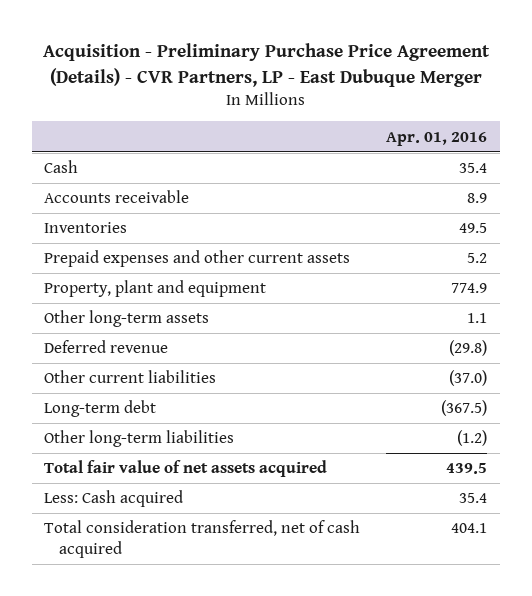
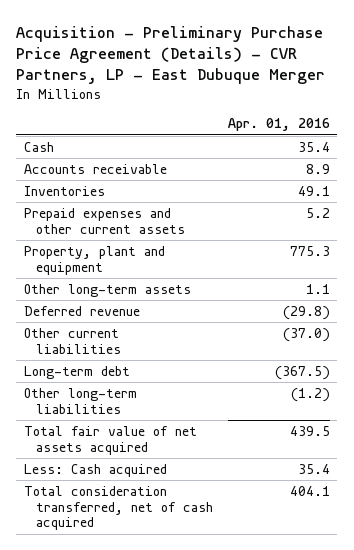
[459,223,488,234] 49.5 -> [297,185,330,196] 49.1
[451,283,488,294] 774.9 -> [289,245,330,256] 775.3

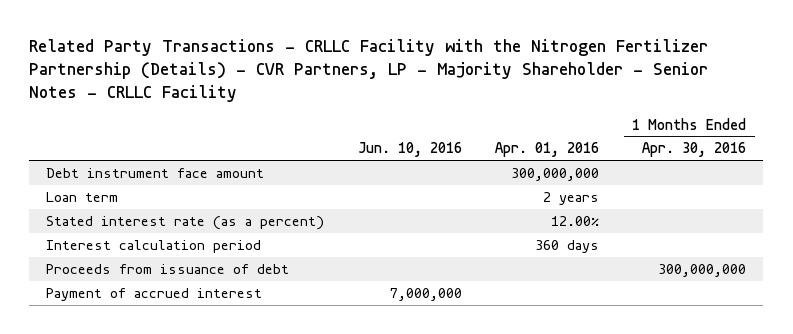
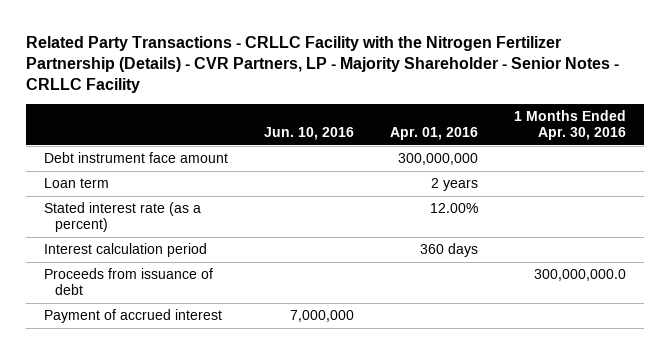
[658,263,747,277] 300,000,000 -> [534,269,627,282] 300,000,000.0

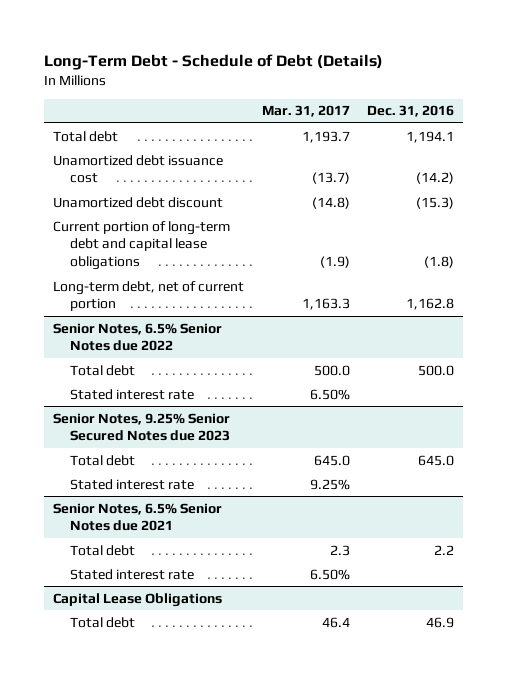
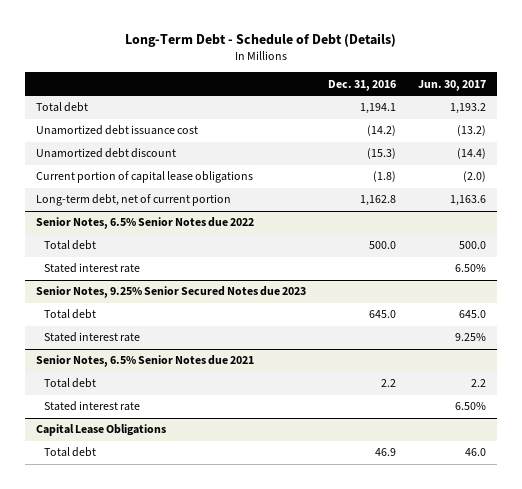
[261,105,350,118] Mar. 31, 2017 -> none
none -> [417,79,486,91] Jun. 30, 2017
[52,220,230,271] Current portion of long-term debt and capital lease obligations -> [35,171,253,184] Current portion of capital lease obligations

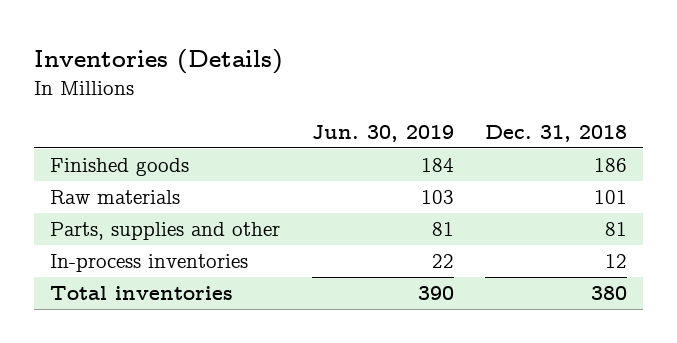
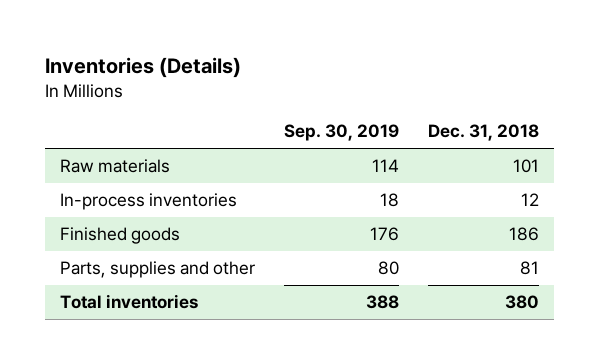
[311,124,454,142] Jun. 30, 2019 -> none
none -> [284,124,400,142] Sep. 30, 2019
[50,158,190,177] Finished goods -> [59,227,180,245] Finished goods
[50,222,281,241] Parts, supplies and other -> [59,261,255,279] Parts, supplies and other

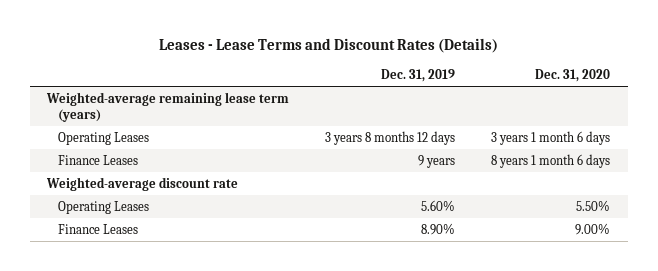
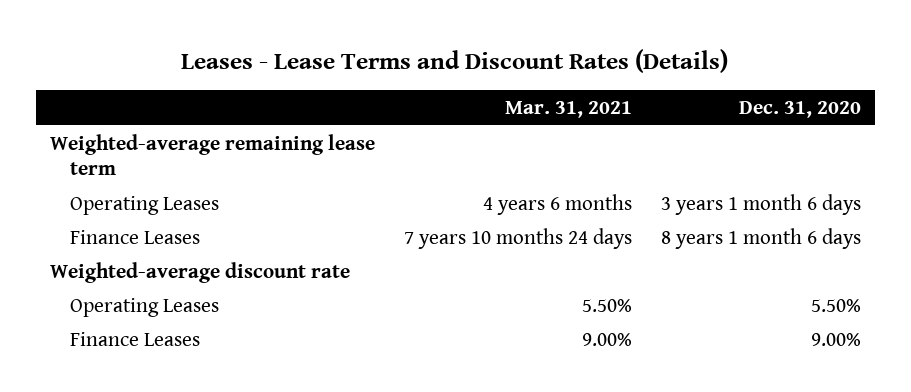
[381,68,456,82] Dec. 31, 2019 -> none
none -> [504,101,632,119] Mar. 31, 2021
[46,92,290,123] Weighted-average remaining lease term (years) -> [50,133,376,176] Weighted-average remaining lease term

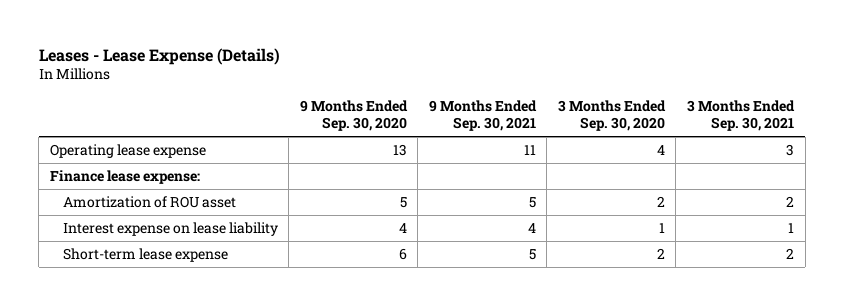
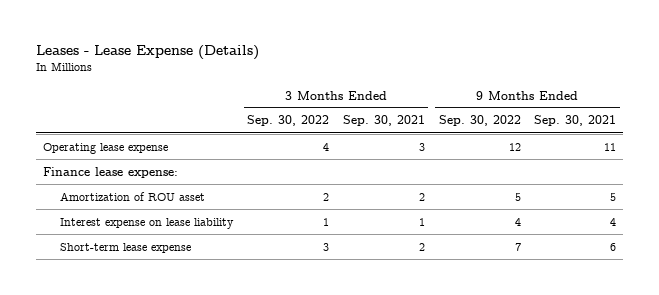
[299,100,408,132] 9 Months Ended Sep. 30, 2020 -> none
[557,100,666,132] 3 Months Ended Sep. 30, 2020 -> none
none -> [246,115,329,127] Sep. 30, 2022
none -> [438,115,521,127] Sep. 30, 2022
[528,248,536,260] 5 -> [610,242,617,251] 6

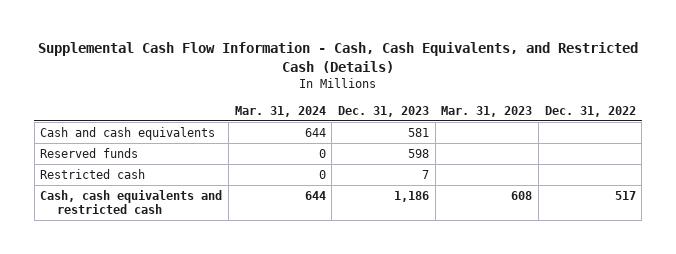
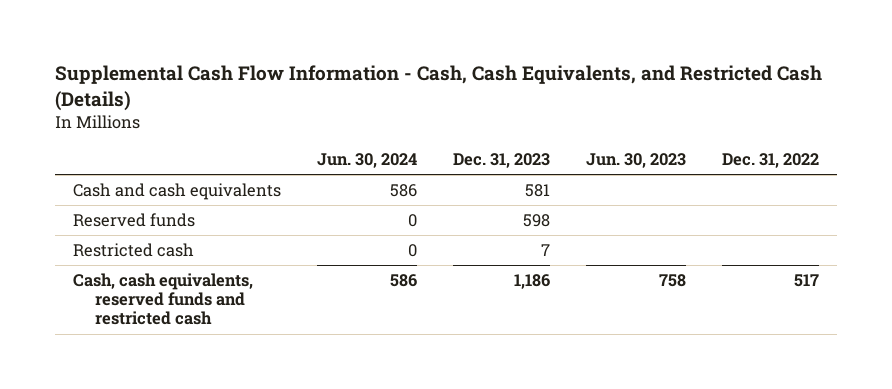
[234,106,326,118] Mar. 31, 2024 -> none
[441,106,533,118] Mar. 31, 2023 -> none
none -> [317,153,418,169] Jun. 30, 2024
none -> [586,153,687,169] Jun. 30, 2023
[40,189,223,214] Cash, cash equivalents and restricted cash -> [73,272,254,326] Cash, cash equivalents, reserved funds and restricted cash

